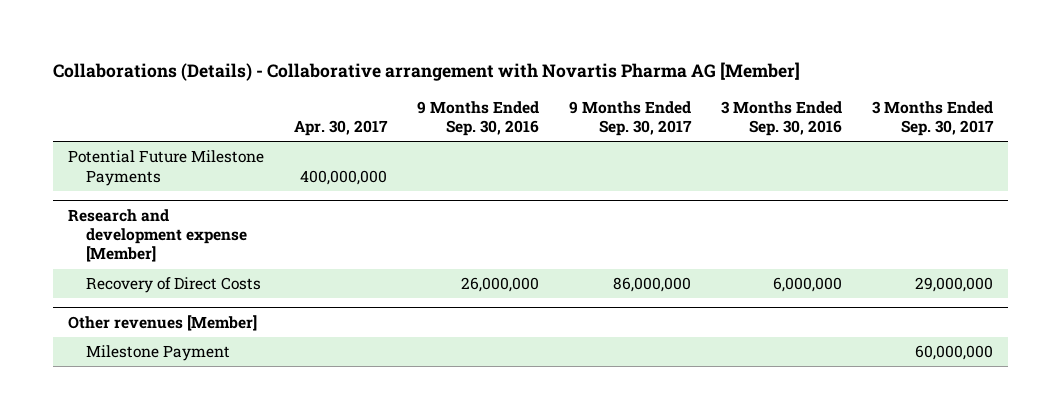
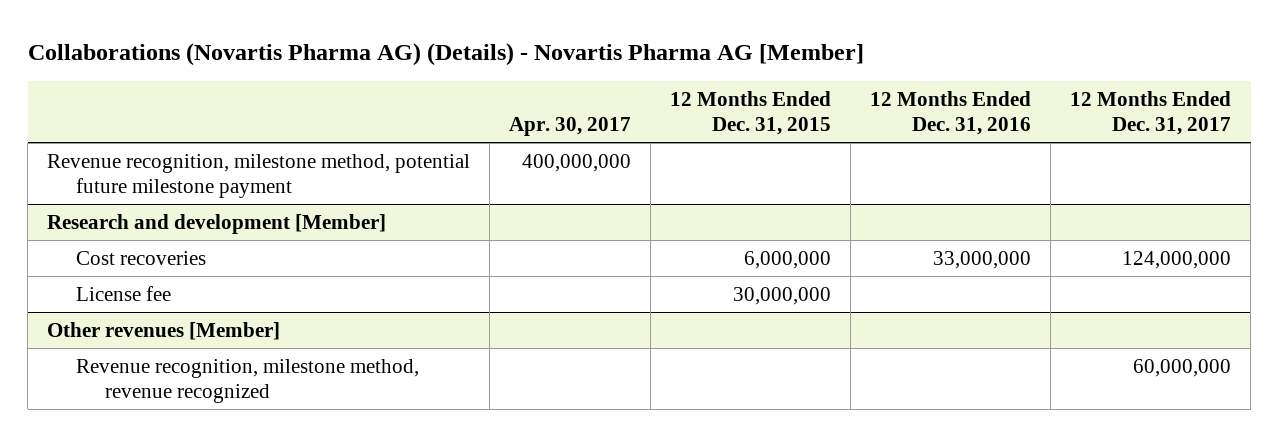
[53,62,801,82] Collaborations (Details) - Collaborative arrangement with Novartis Pharma AG [Member] -> [27,43,864,67] Collaborations (Novartis Pharma AG) (Details) - Novartis Pharma AG [Member]
[417,100,540,137] 9 Months Ended Sep. 30, 2016 -> none
[569,100,693,137] 9 Months Ended Sep. 30, 2017 -> none
[721,100,843,137] 3 Months Ended Sep. 30, 2016 -> none
[872,100,995,137] 3 Months Ended Sep. 30, 2017 -> none
none -> [670,90,832,136] 12 Months Ended Dec. 31, 2015
none -> [870,90,1032,136] 12 Months Ended Dec. 31, 2016
none -> [1070,90,1232,136] 12 Months Ended Dec. 31, 2017
[68,150,265,186] Potential Future Milestone Payments -> [47,153,471,198] Revenue recognition, milestone method, potential future milestone payment
[68,208,248,263] Research and development expense [Member] -> [47,213,387,234] Research and development [Member]
[86,277,262,294] Recovery of Direct Costs -> [76,250,207,265] Cost recoveries
none -> [76,285,172,301] License fee
[86,345,231,362] Milestone Payment -> [76,358,420,403] Revenue recognition, milestone method, revenue recognized

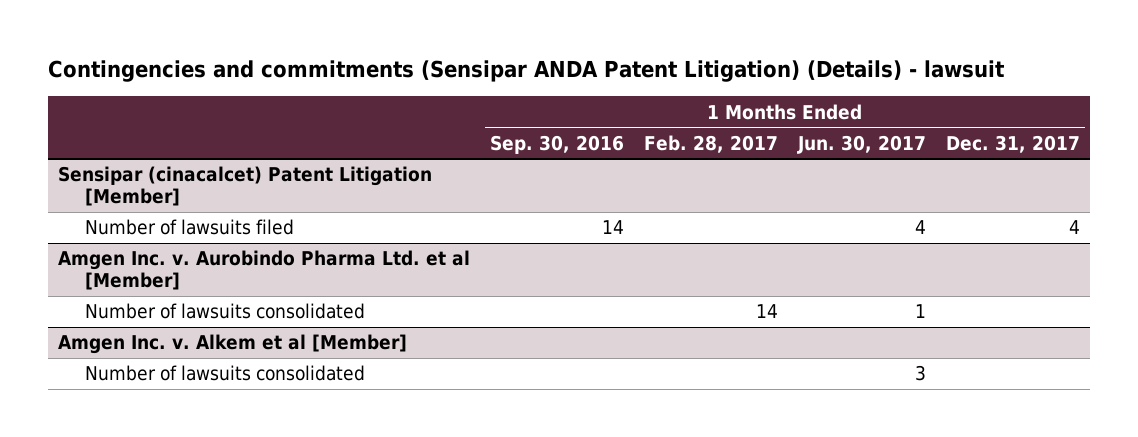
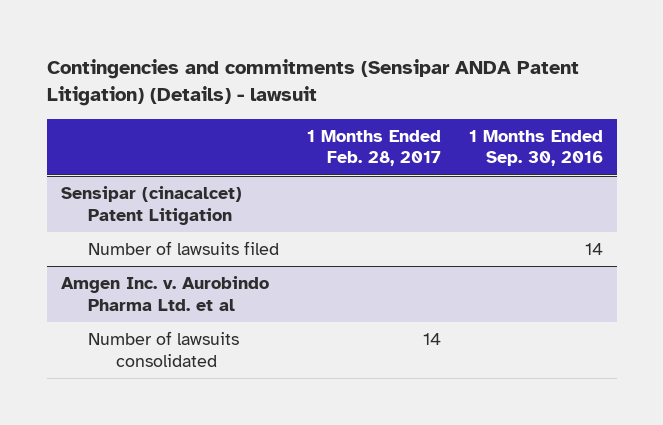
[797,134,927,154] Jun. 30, 2017 -> none
[946,134,1081,153] Dec. 31, 2017 -> none
[57,166,432,207] Sensipar (cinacalcet) Patent Litigation [Member] -> [60,186,242,225] Sensipar (cinacalcet) Patent Litigation
[57,250,470,291] Amgen Inc. v. Aurobindo Pharma Ltd. et al [Member] -> [60,276,269,311] Amgen Inc. v. Aurobindo Pharma Ltd. et al
[57,334,407,355] Amgen Inc. v. Alkem et al [Member] -> none
[85,365,366,382] Number of lawsuits consolidated -> none

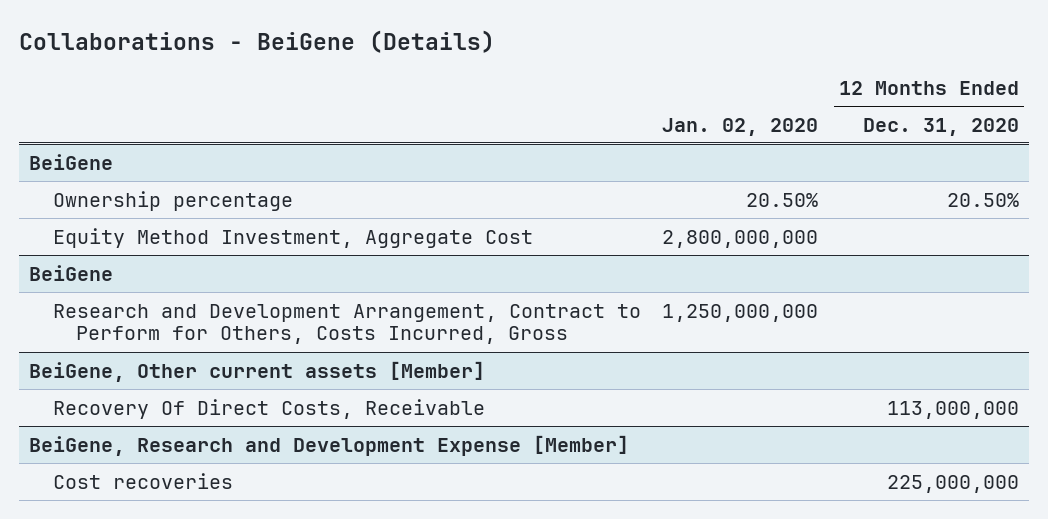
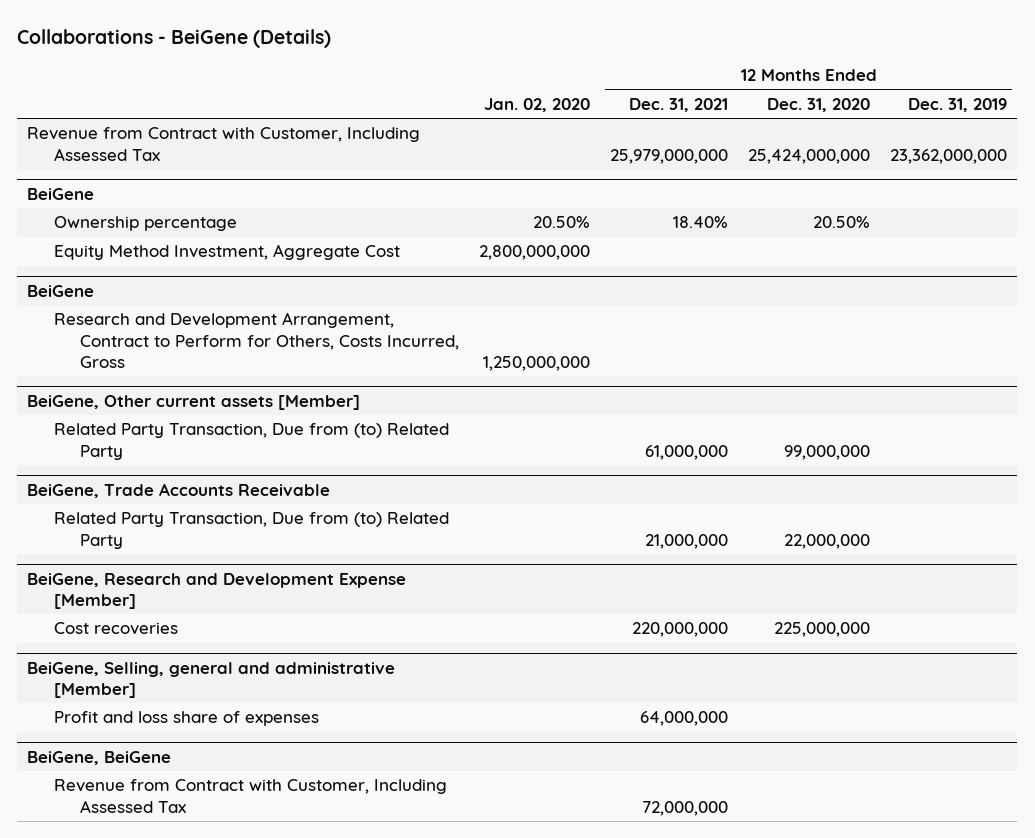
none -> [629,97,729,112] Dec. 31, 2021
none -> [908,97,1008,112] Dec. 31, 2019
none -> [27,127,421,161] Revenue from Contract with Customer, Including Assessed Tax
[52,398,485,419] Recovery Of Direct Costs, Receivable -> none
none -> [53,423,449,460] Related Party Transaction, Due from (to) Related Party
none -> [27,482,331,498] BeiGene, Trade Accounts Receivable
none -> [53,512,449,549] Related Party Transaction, Due from (to) Related Party
none -> [27,661,396,699] BeiGene, Selling, general and administrative [Member]
none -> [53,711,319,727] Profit and loss share of expenses
none -> [27,750,172,765] BeiGene, BeiGene
none -> [53,779,447,813] Revenue from Contract with Customer, Including Assessed Tax

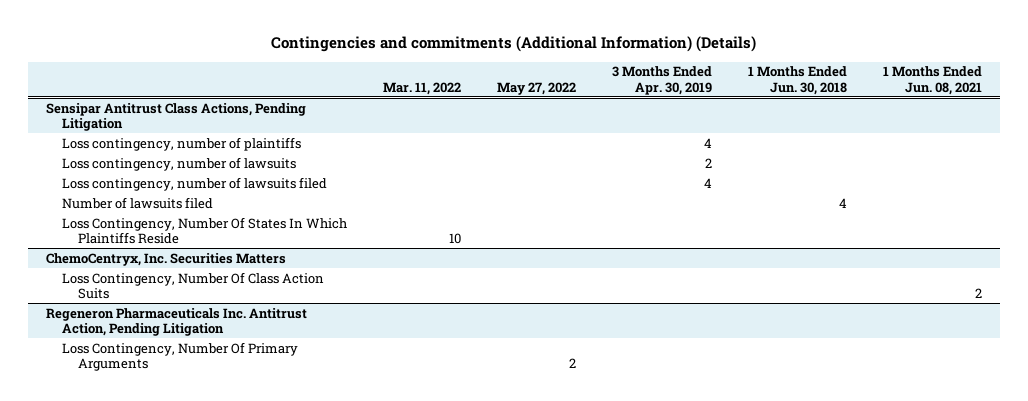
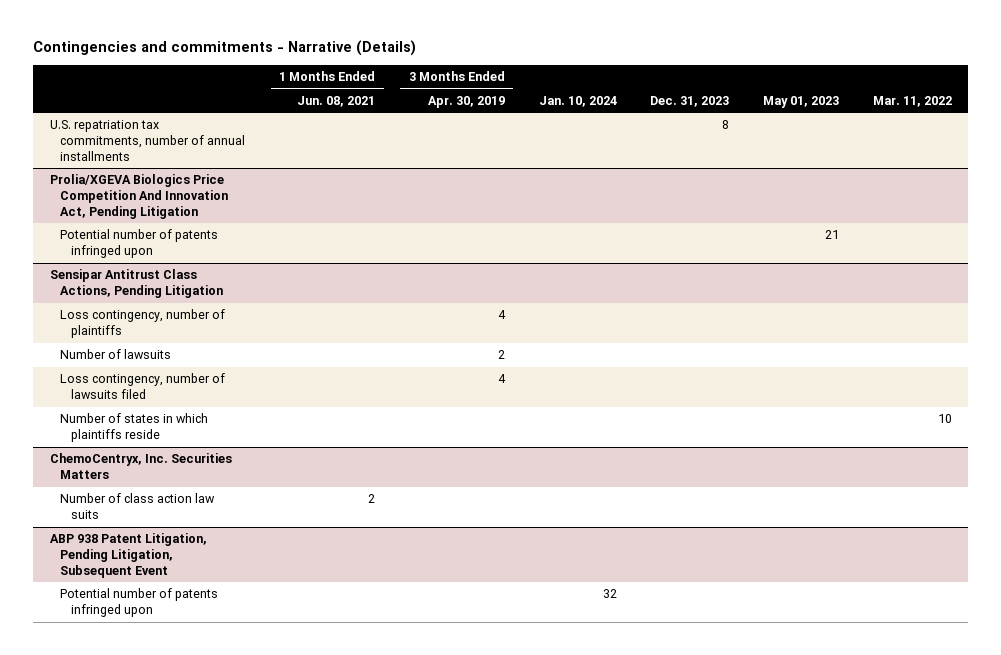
[271,36,757,53] Contingencies and commitments (Additional Information) (Details) -> [32,40,416,57] Contingencies and commitments - Narrative (Details)
[497,81,577,95] May 27, 2022 -> none
[748,66,848,95] 1 Months Ended Jun. 30, 2018 -> none
none -> [538,95,617,107] Jan. 10, 2024
none -> [650,95,730,107] Dec. 31, 2023
none -> [762,95,839,108] May 01, 2023
none -> [49,120,246,161] U.S. repatriation tax commitments, number of annual installments
none -> [49,174,229,219] Prolia/XGEVA Biologics Price Competition And Innovation Act, Pending Litigation
none -> [60,229,219,259] Potential number of patents infringed upon
[61,156,296,171] Loss contingency, number of lawsuits -> [60,349,172,360] Number of lawsuits
[61,196,213,209] Number of lawsuits filed -> none
[61,216,347,245] Loss Contingency, Number Of States In Which Plaintiffs Reside -> [60,413,209,443] Number of states in which plaintiffs reside
[46,307,308,337] Regeneron Pharmaceuticals Inc. Antitrust Action, Pending Litigation -> none
[61,341,298,372] Loss Contingency, Number Of Primary Arguments -> none
[61,271,324,300] Loss Contingency, Number Of Class Action Suits -> [60,493,216,520] Number of class action law suits
none -> [49,533,207,578] ABP 938 Patent Litigation, Pending Litigation, Subsequent Event
none -> [60,588,219,618] Potential number of patents infringed upon

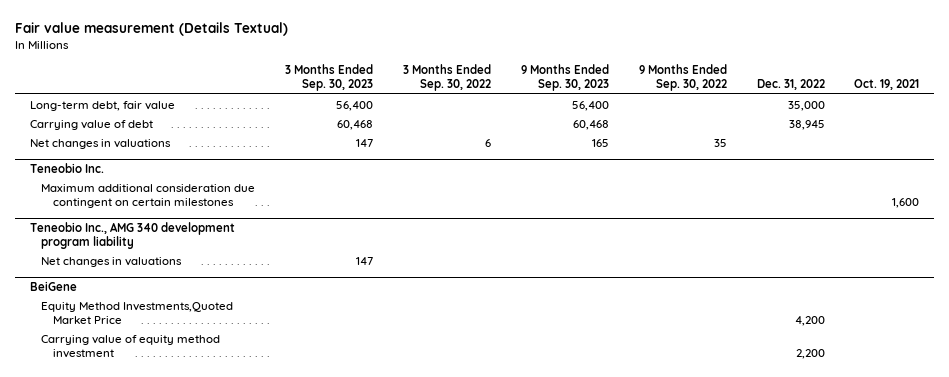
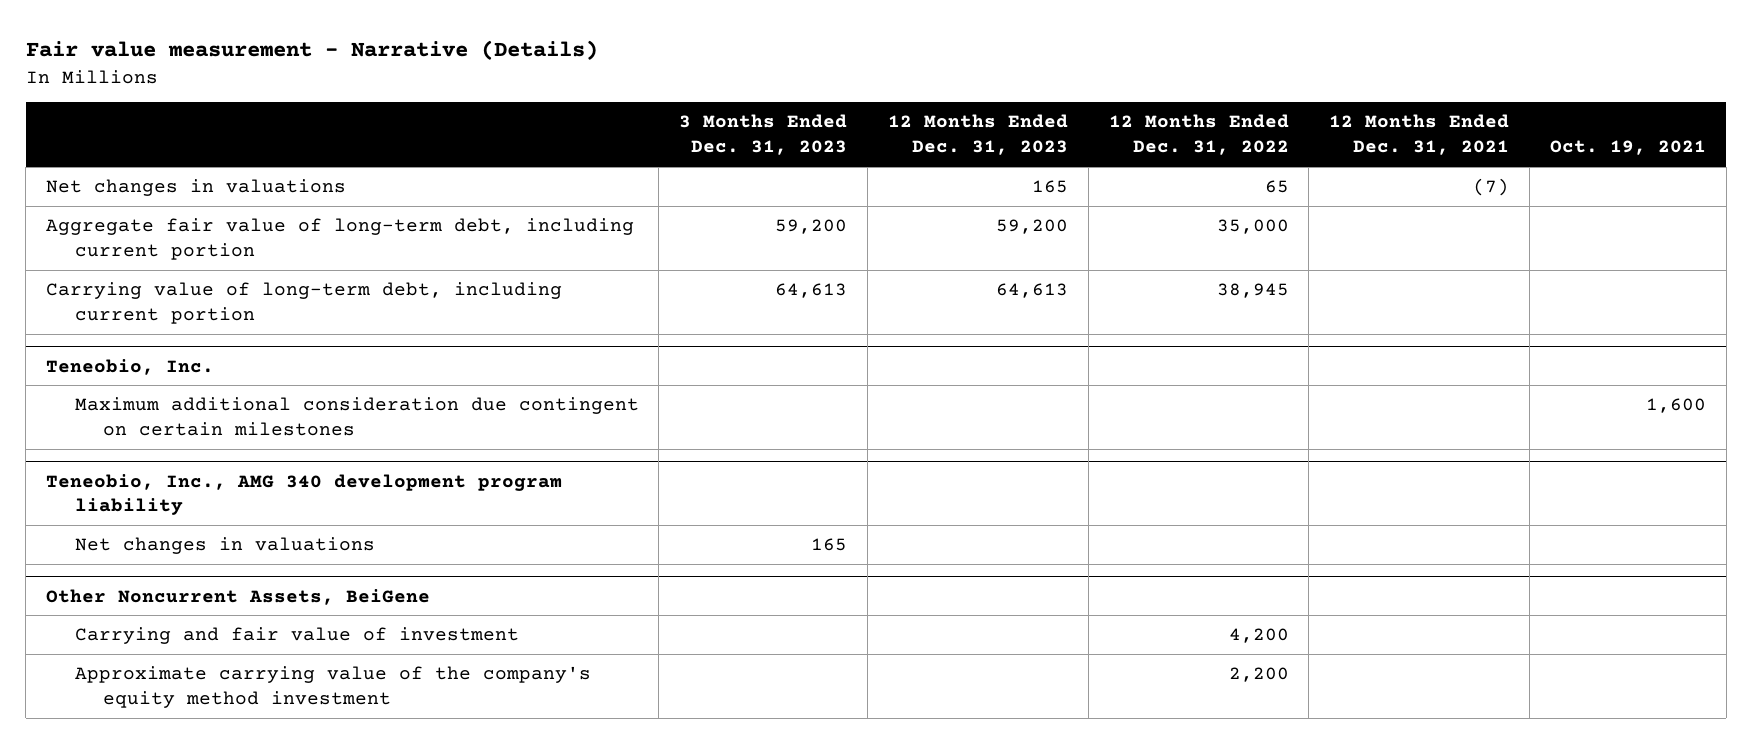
[14,21,288,36] Fair value measurement (Details Textual) -> [25,40,598,61] Fair value measurement - Narrative (Details)
[285,63,374,91] 3 Months Ended Sep. 30, 2023 -> none
[402,63,491,91] 3 Months Ended Sep. 30, 2022 -> none
[520,63,609,91] 9 Months Ended Sep. 30, 2023 -> none
[638,63,727,91] 9 Months Ended Sep. 30, 2022 -> none
[756,78,825,90] Dec. 31, 2022 -> none
none -> [679,114,848,156] 3 Months Ended Dec. 31, 2023
none -> [887,114,1068,156] 12 Months Ended Dec. 31, 2023
none -> [1108,114,1289,156] 12 Months Ended Dec. 31, 2022
none -> [1329,114,1510,156] 12 Months Ended Dec. 31, 2021
[29,100,175,111] Long-term debt, fair value -> none
[29,119,153,130] Carrying value of debt -> none
none -> [46,218,635,260] Aggregate fair value of long-term debt, including current portion
none -> [46,282,563,324] Carrying value of long-term debt, including current portion
[29,162,104,173] Teneobio Inc. -> [46,358,215,375] Teneobio, Inc.
[29,221,235,249] Teneobio Inc., AMG 340 development program liability -> [46,473,563,516] Teneobio, Inc., AMG 340 development program liability
[41,301,234,324] Equity Method Investments,Quoted Market Price -> none
[29,280,77,291] BeiGene -> [46,588,431,605] Other Noncurrent Assets, BeiGene
none -> [74,627,519,645] Carrying and fair value of investment
[41,334,221,358] Carrying value of equity method investment -> [74,666,591,708] Approximate carrying value of the company's equity method investment

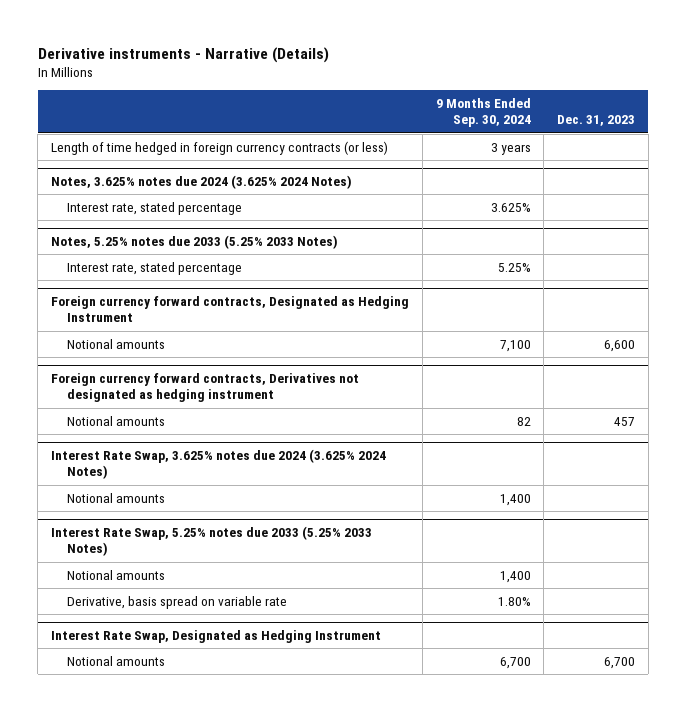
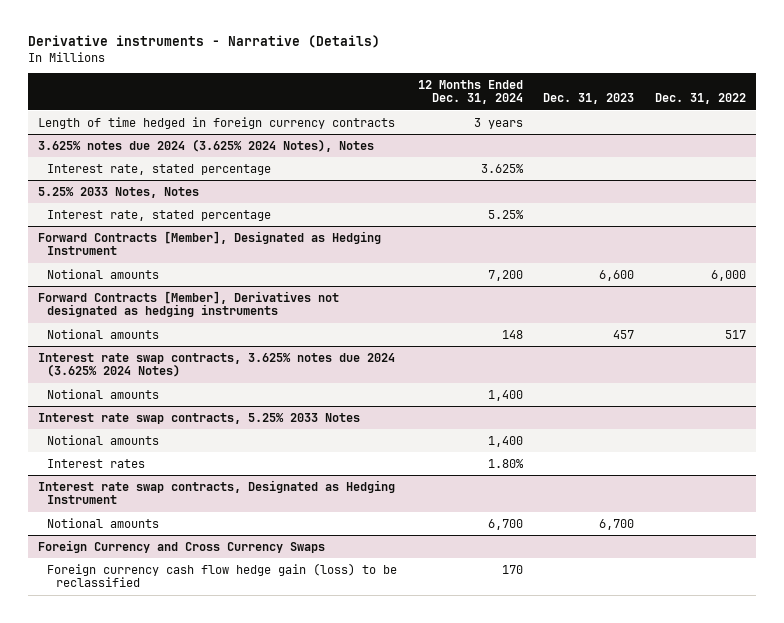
[435,97,531,128] 9 Months Ended Sep. 30, 2024 -> none
none -> [417,79,523,105] 12 Months Ended Dec. 31, 2024
none -> [654,93,746,105] Dec. 31, 2022
[51,140,389,155] Length of time hedged in foreign currency contracts (or less) -> [38,116,396,129] Length of time hedged in foreign currency contracts
[51,174,353,189] Notes, 3.625% notes due 2024 (3.625% 2024 Notes) -> [38,138,375,152] 3.625% notes due 2024 (3.625% 2024 Notes), Notes
[51,234,339,249] Notes, 5.25% notes due 2033 (5.25% 2033 Notes) -> [38,186,200,198] 5.25% 2033 Notes, Notes
[51,295,410,323] Foreign currency forward contracts, Designated as Hedging Instrument -> [38,230,382,256] Forward Contracts [Member], Designated as Hedging Instrument
[51,372,360,403] Foreign currency forward contracts, Derivatives not designated as hedging instrument -> [38,290,340,318] Forward Contracts [Member], Derivatives not designated as hedging instruments
[51,448,387,480] Interest Rate Swap, 3.625% notes due 2024 (3.625% 2024 Notes) -> [38,352,396,378] Interest rate swap contracts, 3.625% notes due 2024 (3.625% 2024 Notes)
[51,525,373,557] Interest Rate Swap, 5.25% notes due 2033 (5.25% 2033 Notes) -> [38,412,361,424] Interest rate swap contracts, 5.25% 2033 Notes
[66,595,287,609] Derivative, basis spread on variable rate -> [47,458,146,468] Interest rates
[51,629,382,643] Interest Rate Swap, Designated as Hedging Instrument -> [38,479,396,505] Interest rate swap contracts, Designated as Hedging Instrument
none -> [38,539,326,553] Foreign Currency and Cross Currency Swaps
none -> [47,562,398,588] Foreign currency cash flow hedge gain (loss) to be reclassified

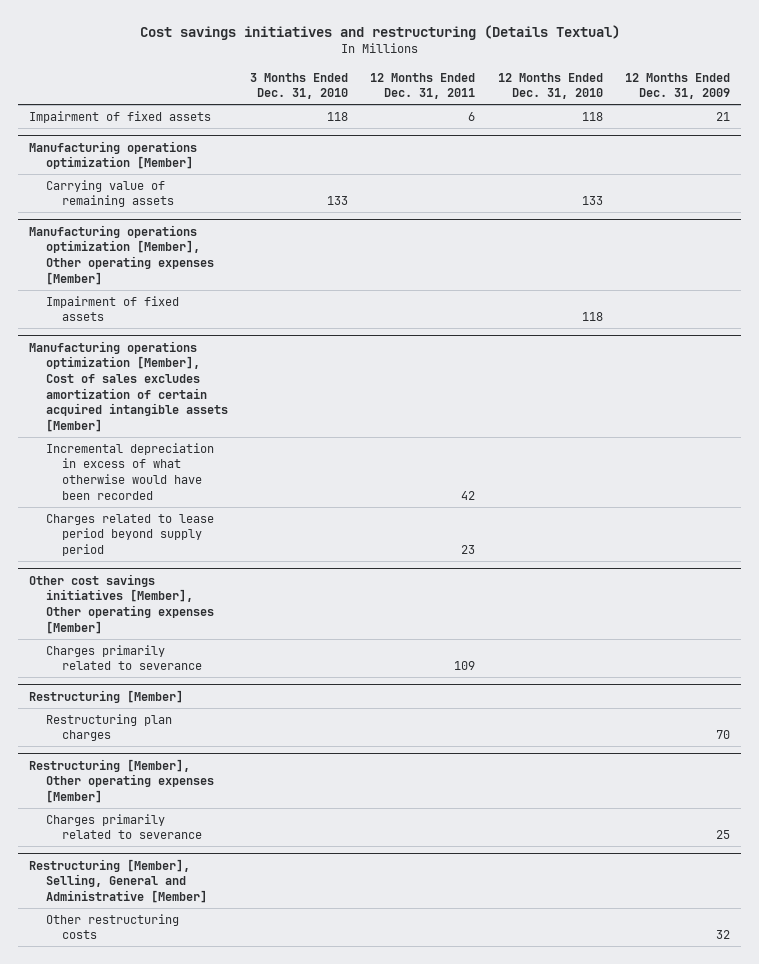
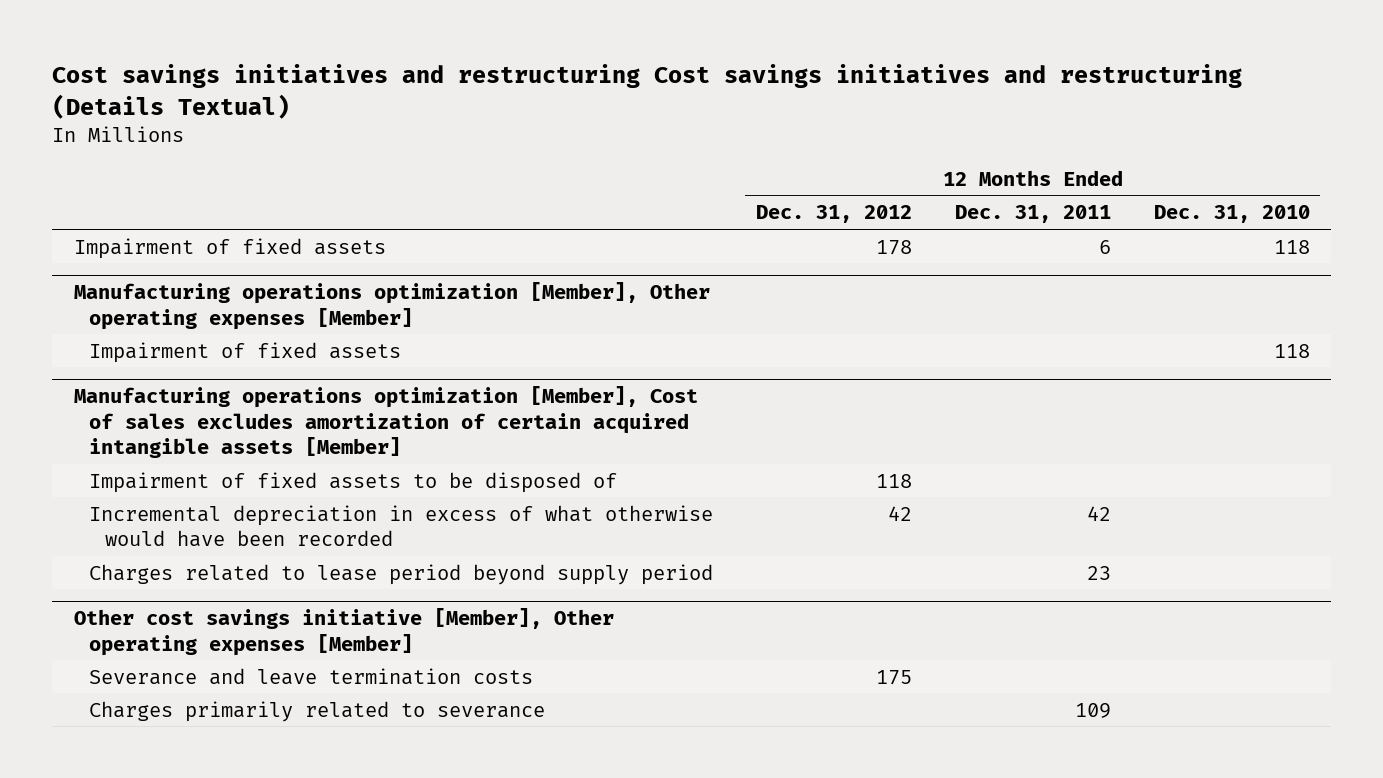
[139,24,620,40] Cost savings initiatives and restructuring (Details Textual) -> [52,64,1243,119] Cost savings initiatives and restructuring Cost savings initiatives and restructuring (Details Textual)
[249,72,348,100] 3 Months Ended Dec. 31, 2010 -> none
[624,72,730,100] 12 Months Ended Dec. 31, 2009 -> none
none -> [756,205,913,224] Dec. 31, 2012
[29,140,198,170] Manufacturing operations optimization [Member] -> none
[45,179,174,208] Carrying value of remaining assets -> none
none -> [89,471,618,493] Impairment of fixed assets to be disposed of
[29,573,214,634] Other cost savings initiatives [Member], Other operating expenses [Member] -> [73,608,614,656] Other cost savings initiative [Member], Other operating expenses [Member]
none -> [89,667,534,685] Severance and leave termination costs
[29,689,184,703] Restructuring [Member] -> none
[45,713,172,742] Restructuring plan charges -> none
[29,758,214,803] Restructuring [Member], Other operating expenses [Member] -> none
[45,813,202,840] Charges primarily related to severance -> none
[29,858,207,903] Restructuring [Member], Selling, General and Administrative [Member] -> none
[45,913,179,940] Other restructuring costs -> none

